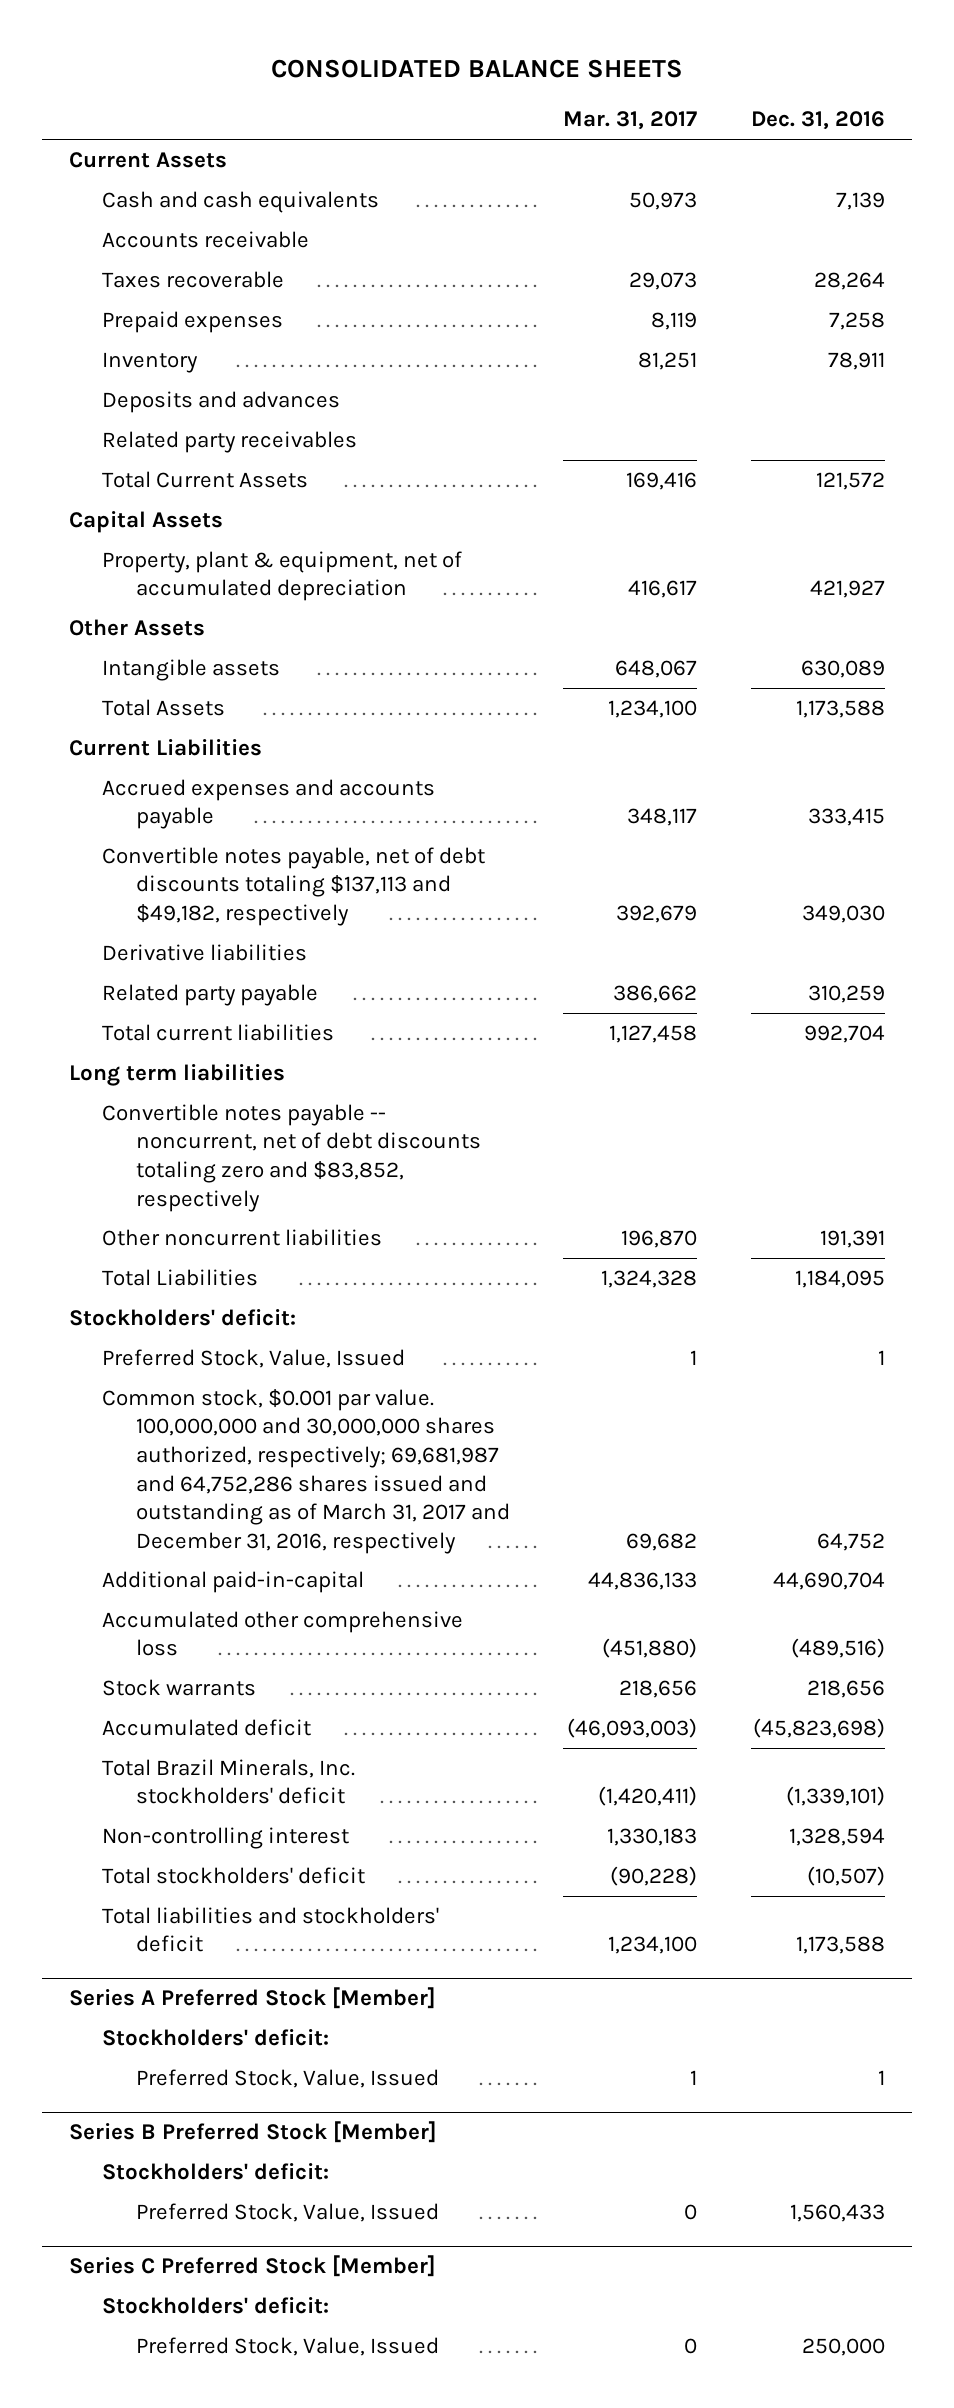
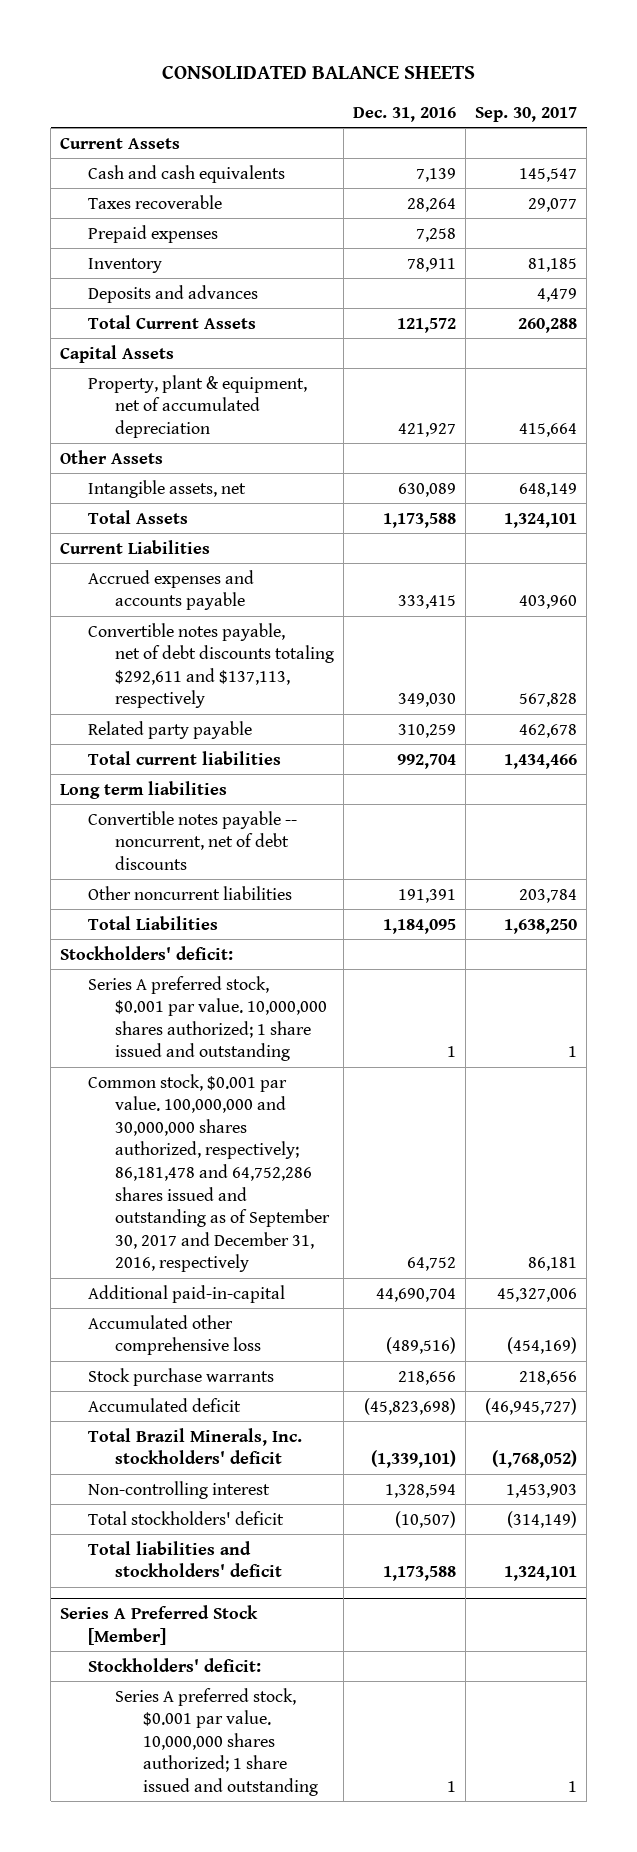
[563,111,698,131] Mar. 31, 2017 -> none
none -> [475,106,578,122] Sep. 30, 2017
[102,230,310,248] Accounts receivable -> none
[102,430,358,453] Related party receivables -> none
[102,658,281,681] Intangible assets -> [87,479,246,498] Intangible assets, net
[102,943,308,961] Derivative liabilities -> none
[102,846,486,926] Convertible notes payable, net of debt discounts totaling $137,113 and $49,182, respectively -> [87,622,335,709] Convertible notes payable, net of debt discounts totaling $292,611 and $137,113, respectively
[102,1103,481,1212] Convertible notes payable -- noncurrent, net of debt discounts totaling zero and $83,852, respectively -> [87,810,297,870] Convertible notes payable -- noncurrent, net of debt discounts
[102,1348,406,1368] Preferred Stock, Value, Issued -> [87,975,328,1062] Series A preferred stock, $0.001 par value. 10,000,000 shares authorized; 1 share issued and outstanding
[102,1388,510,1554] Common stock, $0.001 par value. 100,000,000 and 30,000,000 shares authorized, respectively; 69,681,987 and 64,752,286 shares issued and outstanding as of March 31, 2017 and December 31, 2016, respectively -> [87,1073,331,1273] Common stock, $0.001 par value. 100,000,000 and 30,000,000 shares authorized, respectively; 86,181,478 and 64,752,286 shares issued and outstanding as of September 30, 2017 and December 31, 2016, respectively
[102,1678,257,1696] Stock warrants -> [87,1367,274,1386] Stock purchase warrants
[68,2121,437,2144] Series B Preferred Stock [Member] -> none
[102,2162,330,2180] Stockholders' deficit: -> none
[135,2202,439,2222] Preferred Stock, Value, Issued -> none
[68,2255,436,2278] Series C Preferred Stock [Member] -> none
[102,2296,330,2314] Stockholders' deficit: -> none
[135,2336,439,2356] Preferred Stock, Value, Issued -> none
[135,2068,439,2088] Preferred Stock, Value, Issued -> [115,1687,319,1796] Series A preferred stock, $0.001 par value. 10,000,000 shares authorized; 1 share issued and outstanding

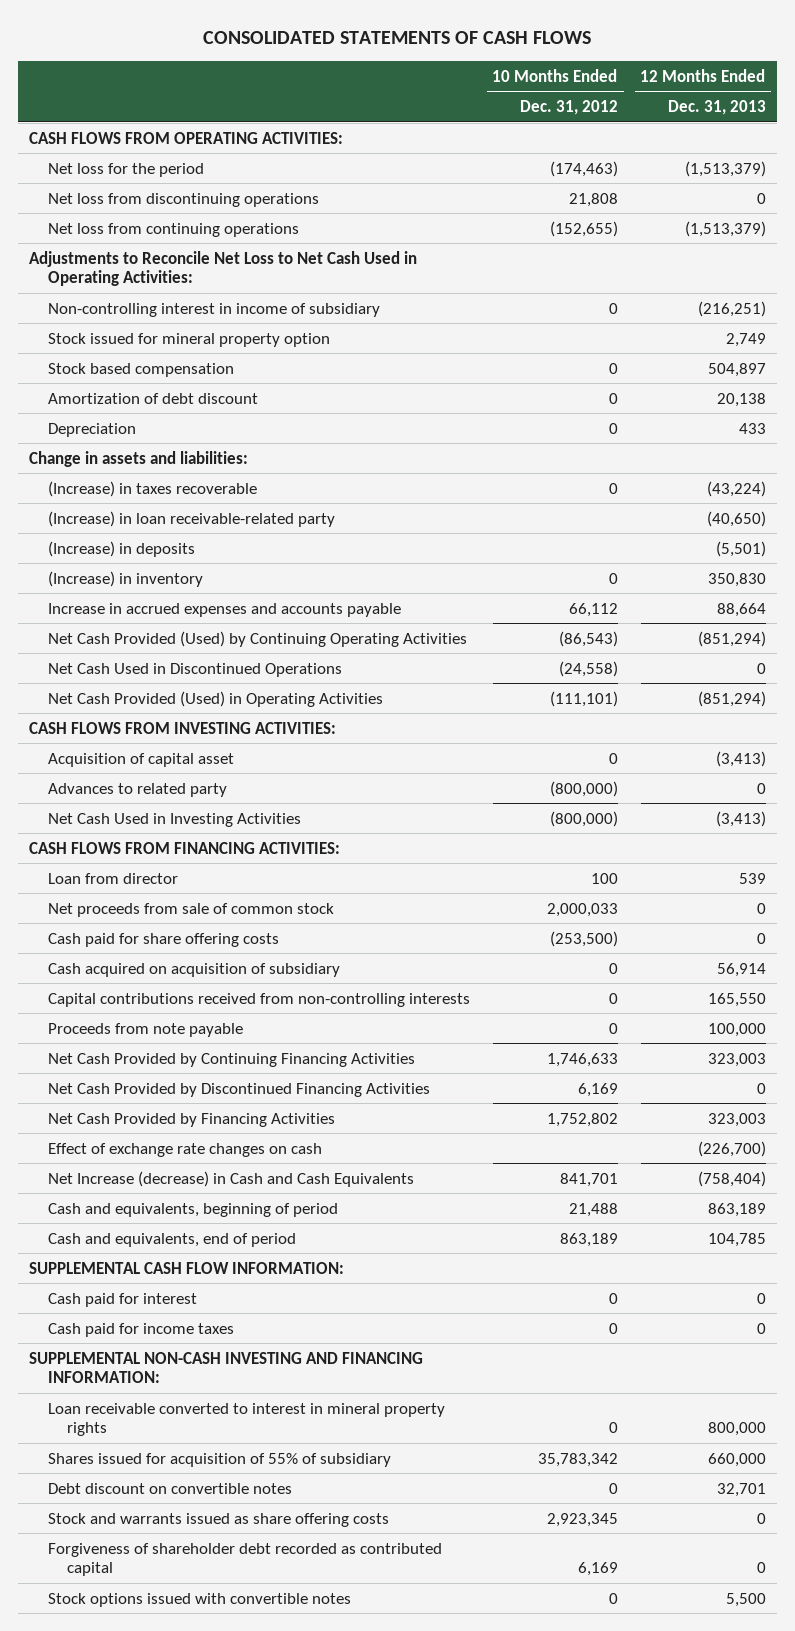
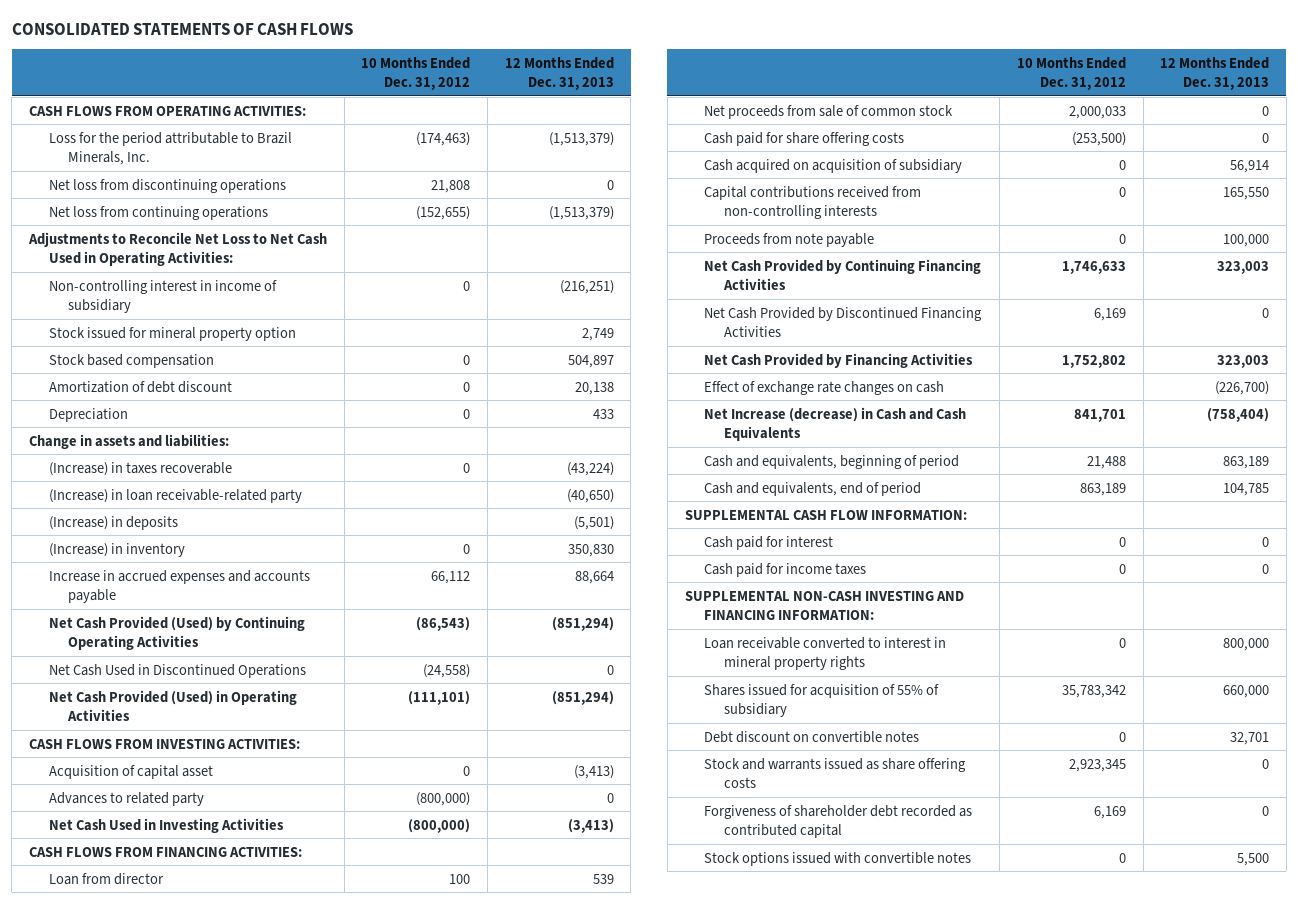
[48,162,205,177] Net loss for the period -> [48,131,292,165] Loss for the period attributable to Brazil Minerals, Inc.

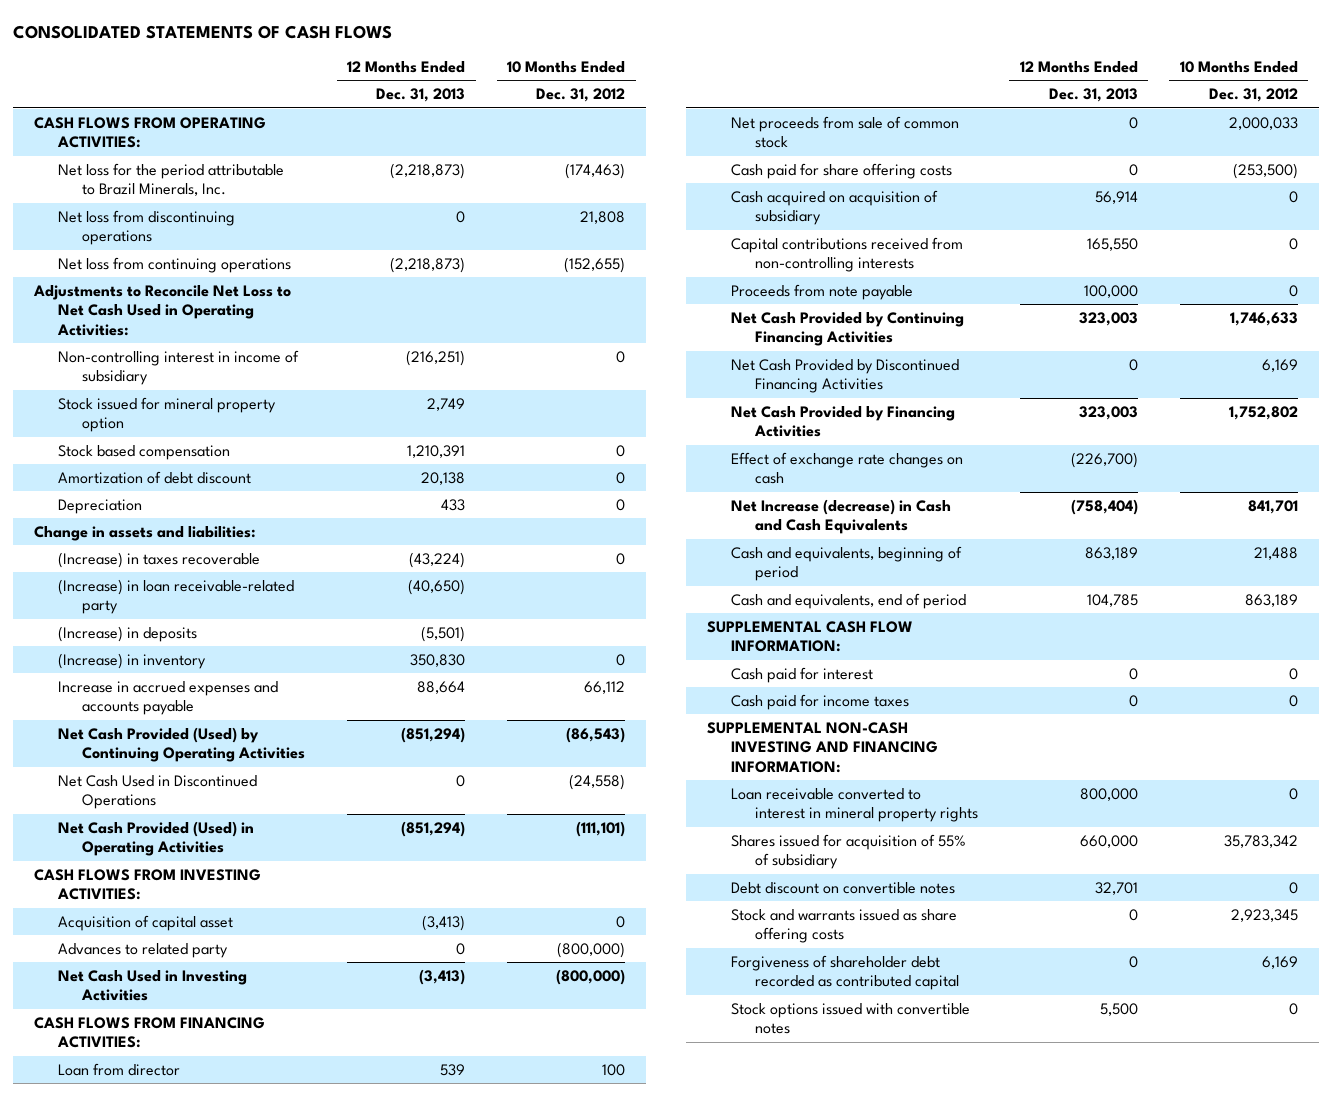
[48,131,292,165] Loss for the period attributable to Brazil Minerals, Inc. -> [58,162,285,197] Net loss for the period attributable to Brazil Minerals, Inc.
[548,131,614,146] (1,513,379) -> [390,162,466,179] (2,218,873)
[548,205,614,220] (1,513,379) -> [390,256,466,273] (2,218,873)
[567,354,614,368] 504,897 -> [407,444,466,458] 1,210,391

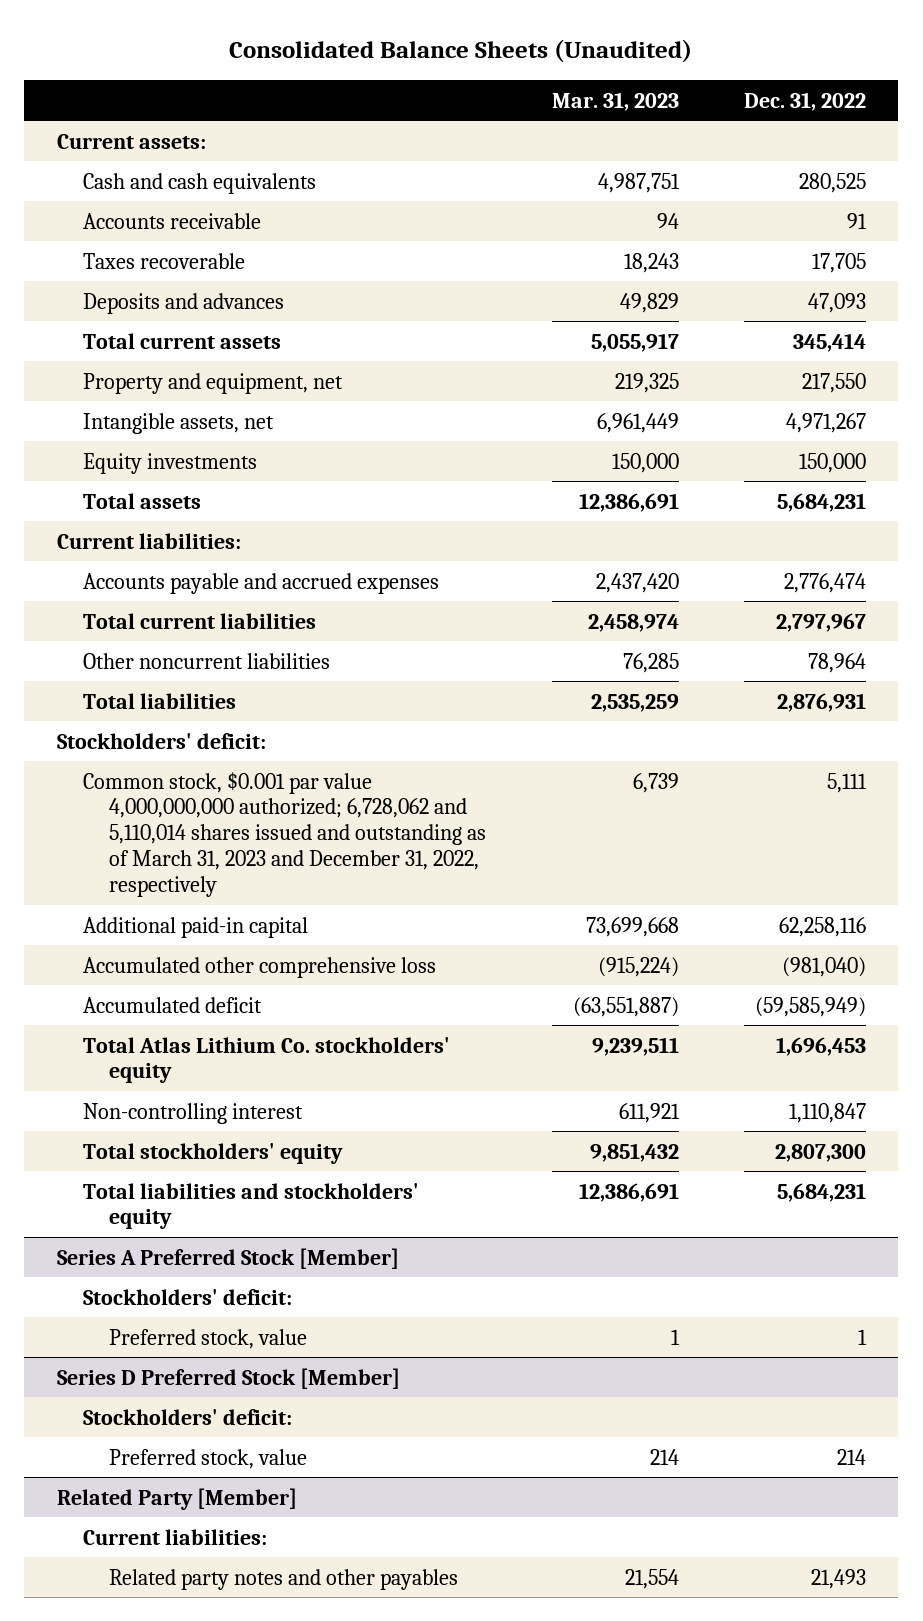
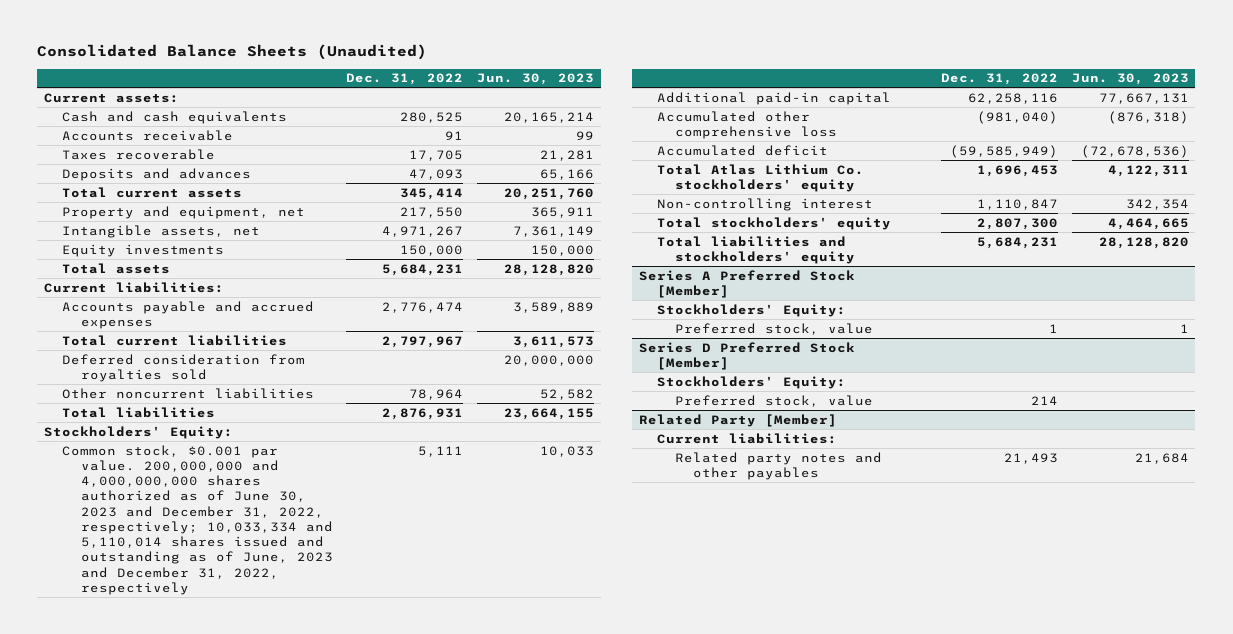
[551,91,679,111] Mar. 31, 2023 -> none
none -> [477,73,595,86] Jun. 30, 2023
none -> [62,353,306,382] Deferred consideration from royalties sold
[56,732,266,749] Stockholders' deficit: -> [44,425,234,439] Stockholders' Equity:
[83,771,487,897] Common stock, $0.001 par value 4,000,000,000 authorized; 6,728,062 and 5,110,014 shares issued and outstanding as of March 31, 2023 and December 31, 2022, respectively -> [62,444,333,595] Common stock, $0.001 par value. 200,000,000 and 4,000,000,000 shares authorized as of June 30, 2023 and December 31, 2022, respectively; 10,033,334 and 5,110,014 shares issued and outstanding as of June, 2023 and December 31, 2022, respectively
[83,1288,293,1305] Stockholders' deficit: -> [656,303,846,317] Stockholders' Equity:
[83,1408,293,1425] Stockholders' deficit: -> [656,375,846,389] Stockholders' Equity:

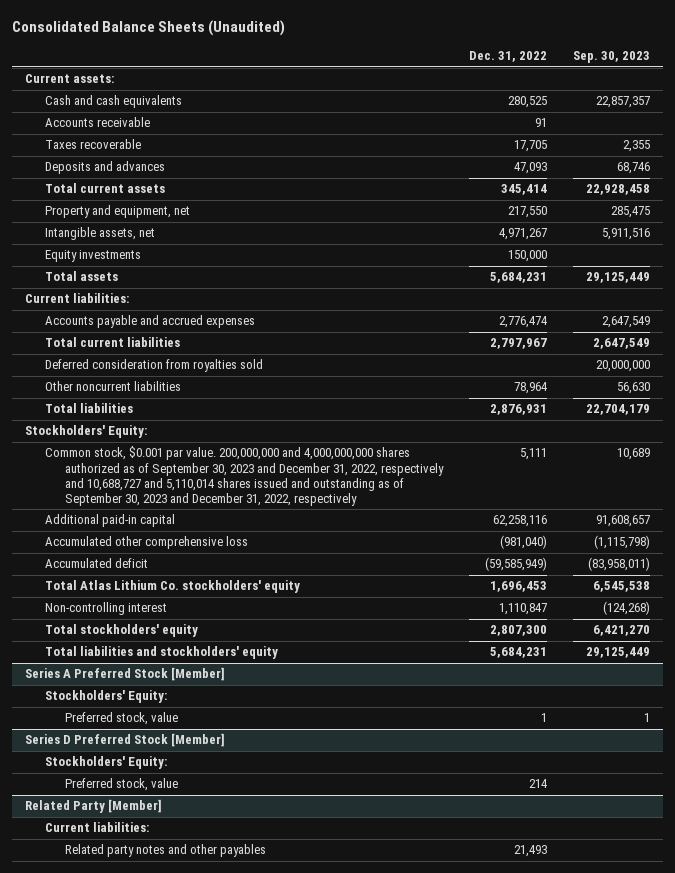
[477,73,595,86] Jun. 30, 2023 -> none
none -> [572,51,650,64] Sep. 30, 2023
[62,444,333,595] Common stock, $0.001 par value. 200,000,000 and 4,000,000,000 shares authorized as of June 30, 2023 and December 31, 2022, respectively; 10,033,334 and 5,110,014 shares issued and outstanding as of June, 2023 and December 31, 2022, respectively -> [45,446,445,507] Common stock, $0.001 par value. 200,000,000 and 4,000,000,000 shares authorized as of September 30, 2023 and December 31, 2022, respectively and 10,688,727 and 5,110,014 shares issued and outstanding as of September 30, 2023 and December 31, 2022, respectively

